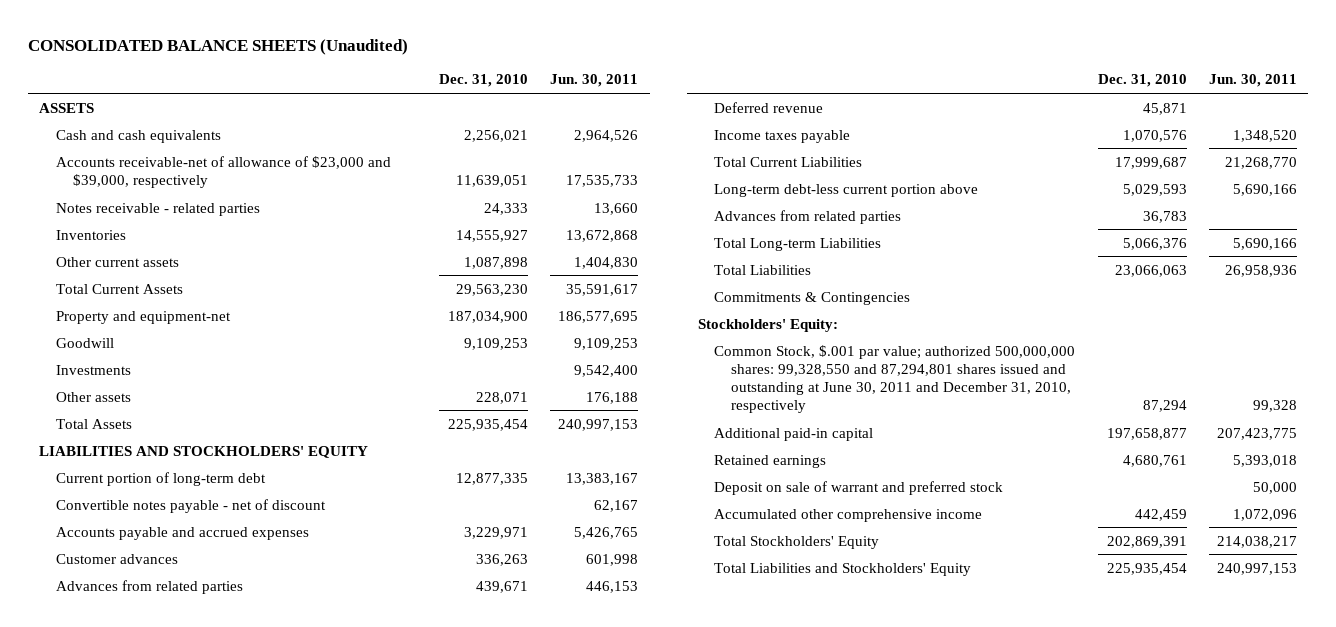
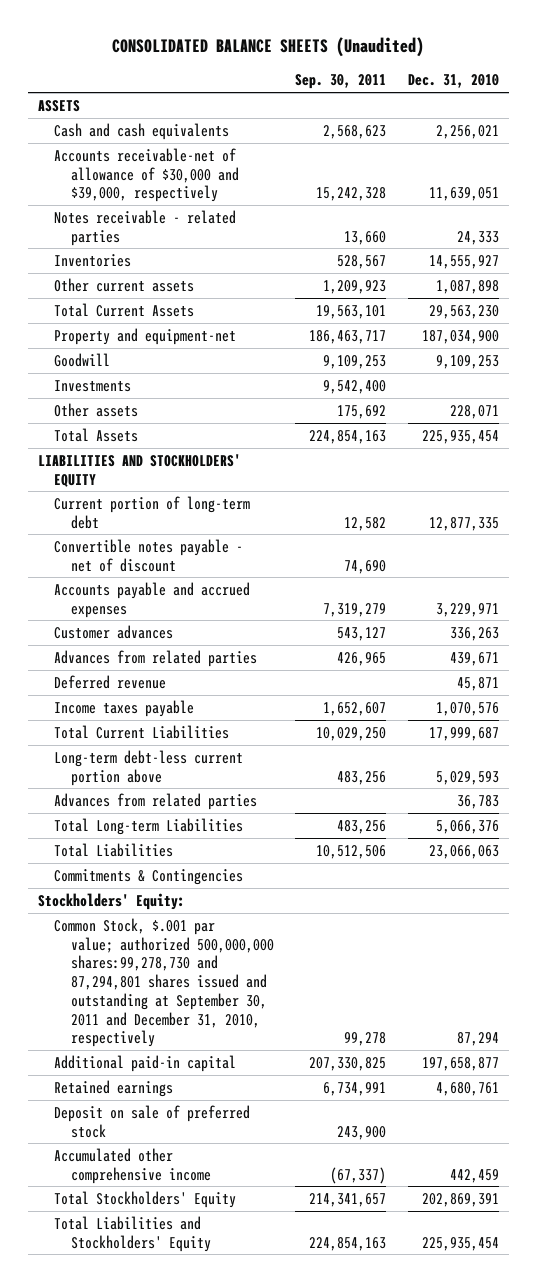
[550,74,639,88] Jun. 30, 2011 -> none
none -> [295,74,387,90] Sep. 30, 2011
[55,155,391,188] Accounts receivable-net of allowance of $23,000 and $39,000, respectively -> [54,147,239,203] Accounts receivable-net of allowance of $30,000 and $39,000, respectively
[714,344,1076,414] Common Stock, $.001 par value; authorized 500,000,000 shares: 99,328,550 and 87,294,801 shares issued and outstanding at June 30, 2011 and December 31, 2010, respectively -> [54,917,274,1048] Common Stock, $.001 par value; authorized 500,000,000 shares:99,278,730 and 87,294,801 shares issued and outstanding at September 30, 2011 and December 31, 2010, respectively
[714,480,1004,495] Deposit on sale of warrant and preferred stock -> [54,1104,251,1138] Deposit on sale of preferred stock

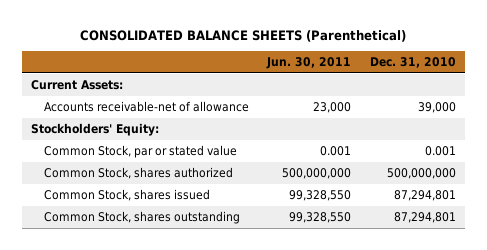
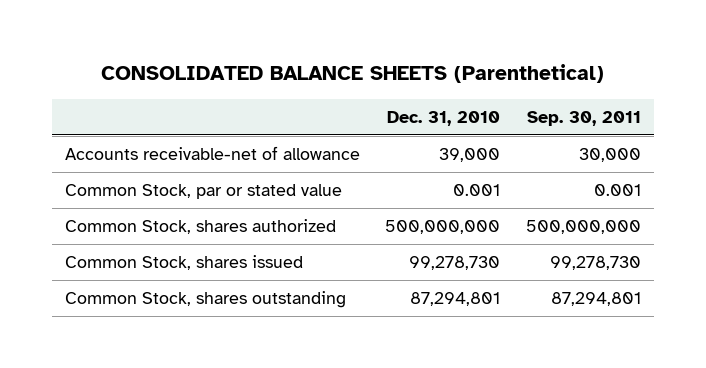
[266,57,352,70] Jun. 30, 2011 -> none
none -> [526,110,641,126] Sep. 30, 2011
[31,80,124,91] Current Assets: -> none
[31,123,160,137] Stockholders' Equity: -> none
[393,190,456,202] 87,294,801 -> [409,256,501,271] 99,278,730

